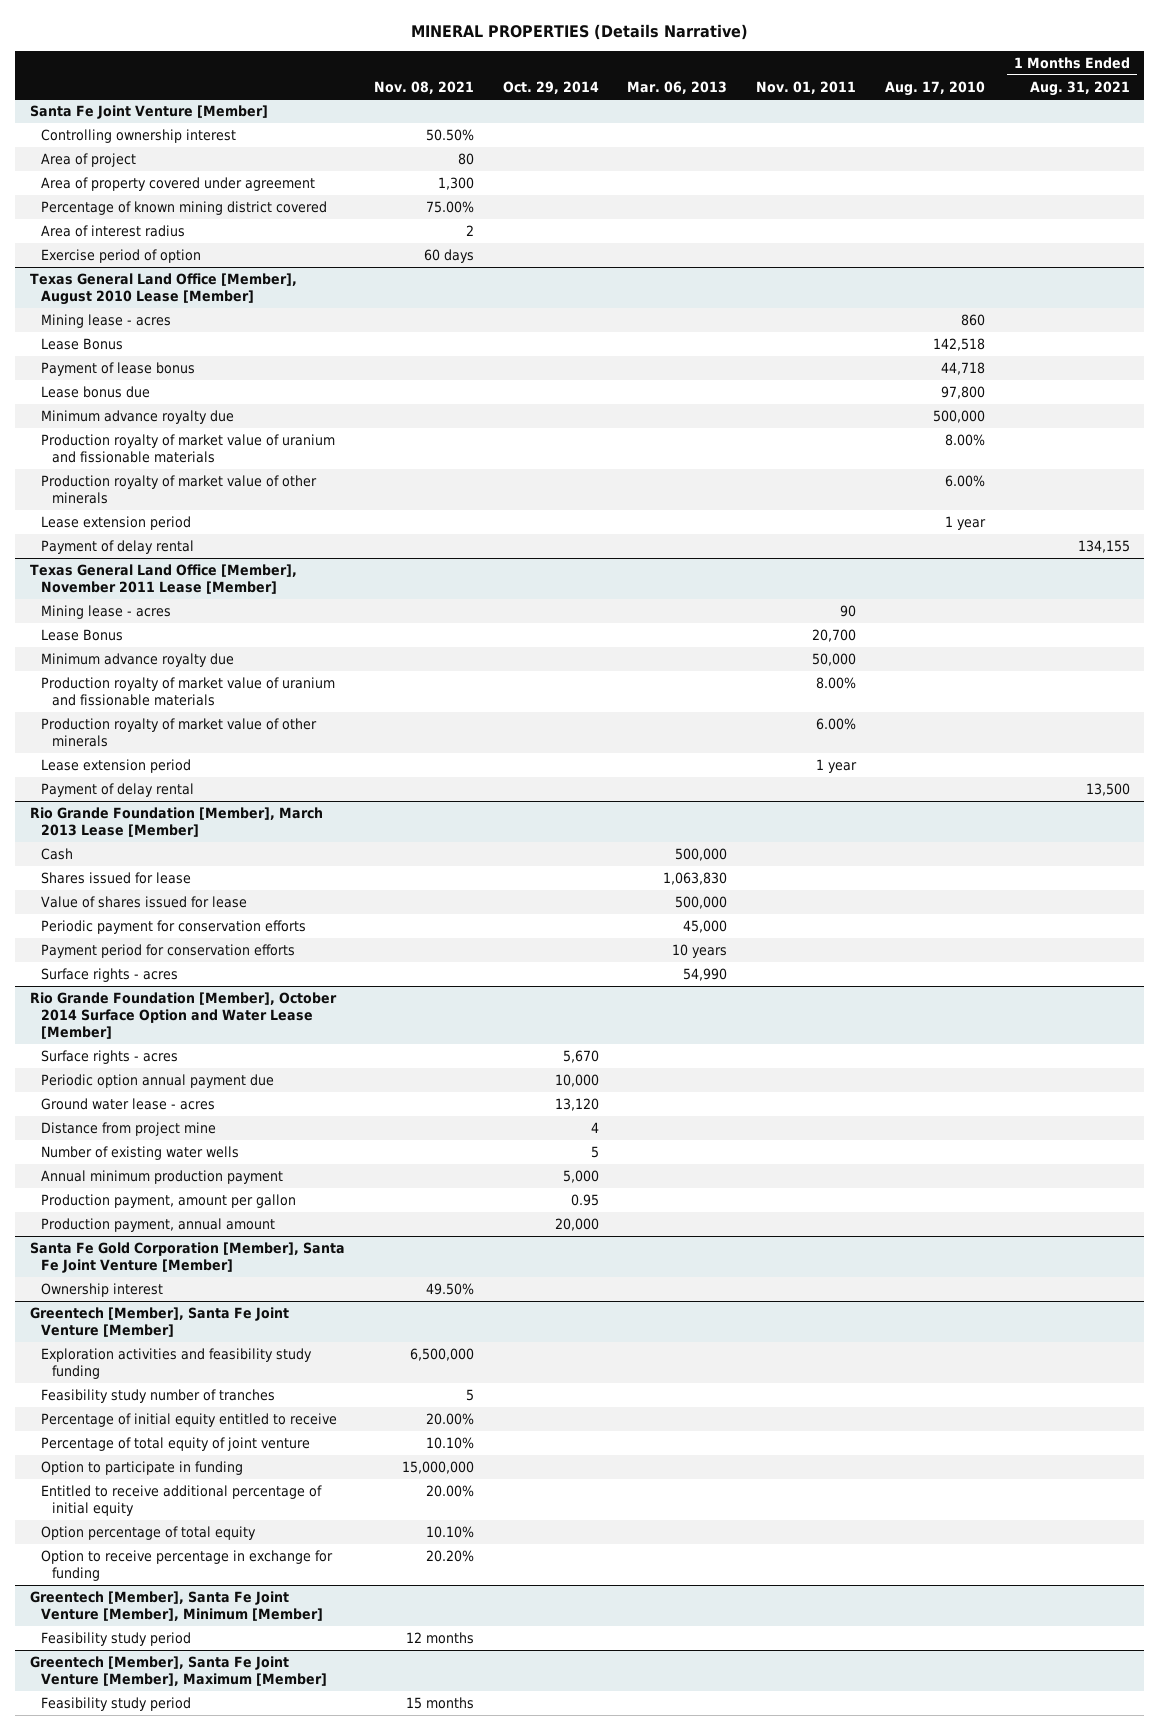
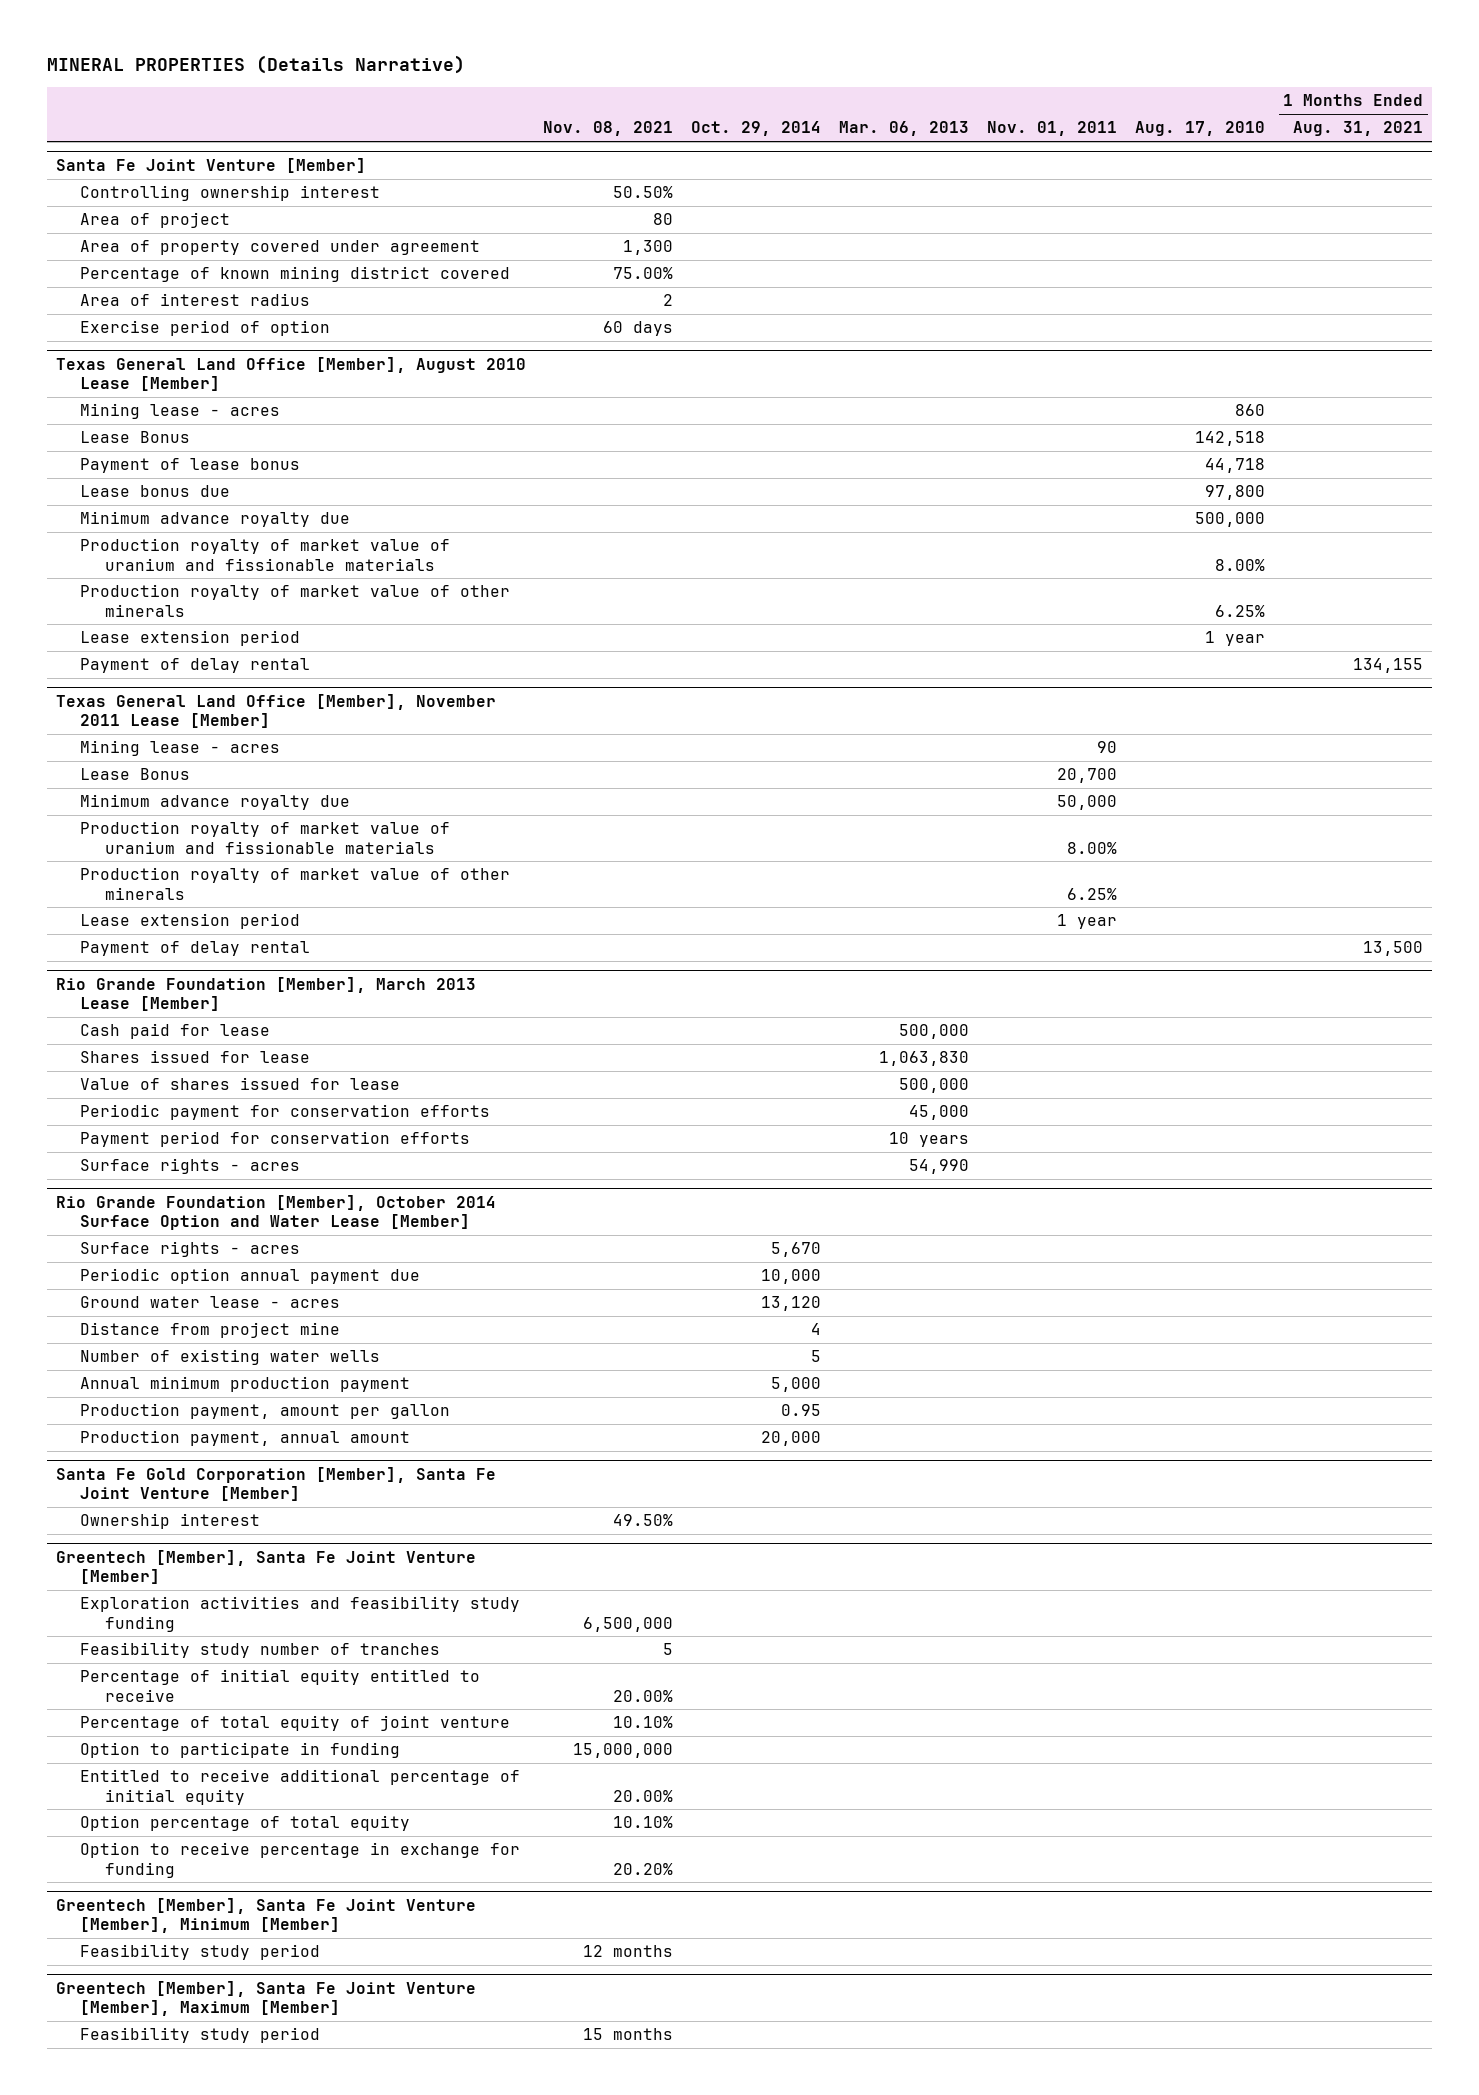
[945,474,986,487] 6.00% -> [1215,604,1266,617] 6.25%
[816,717,857,730] 6.00% -> [1067,887,1118,900] 6.25%
[41,847,74,860] Cash -> [80,1023,271,1040] Cash paid for lease

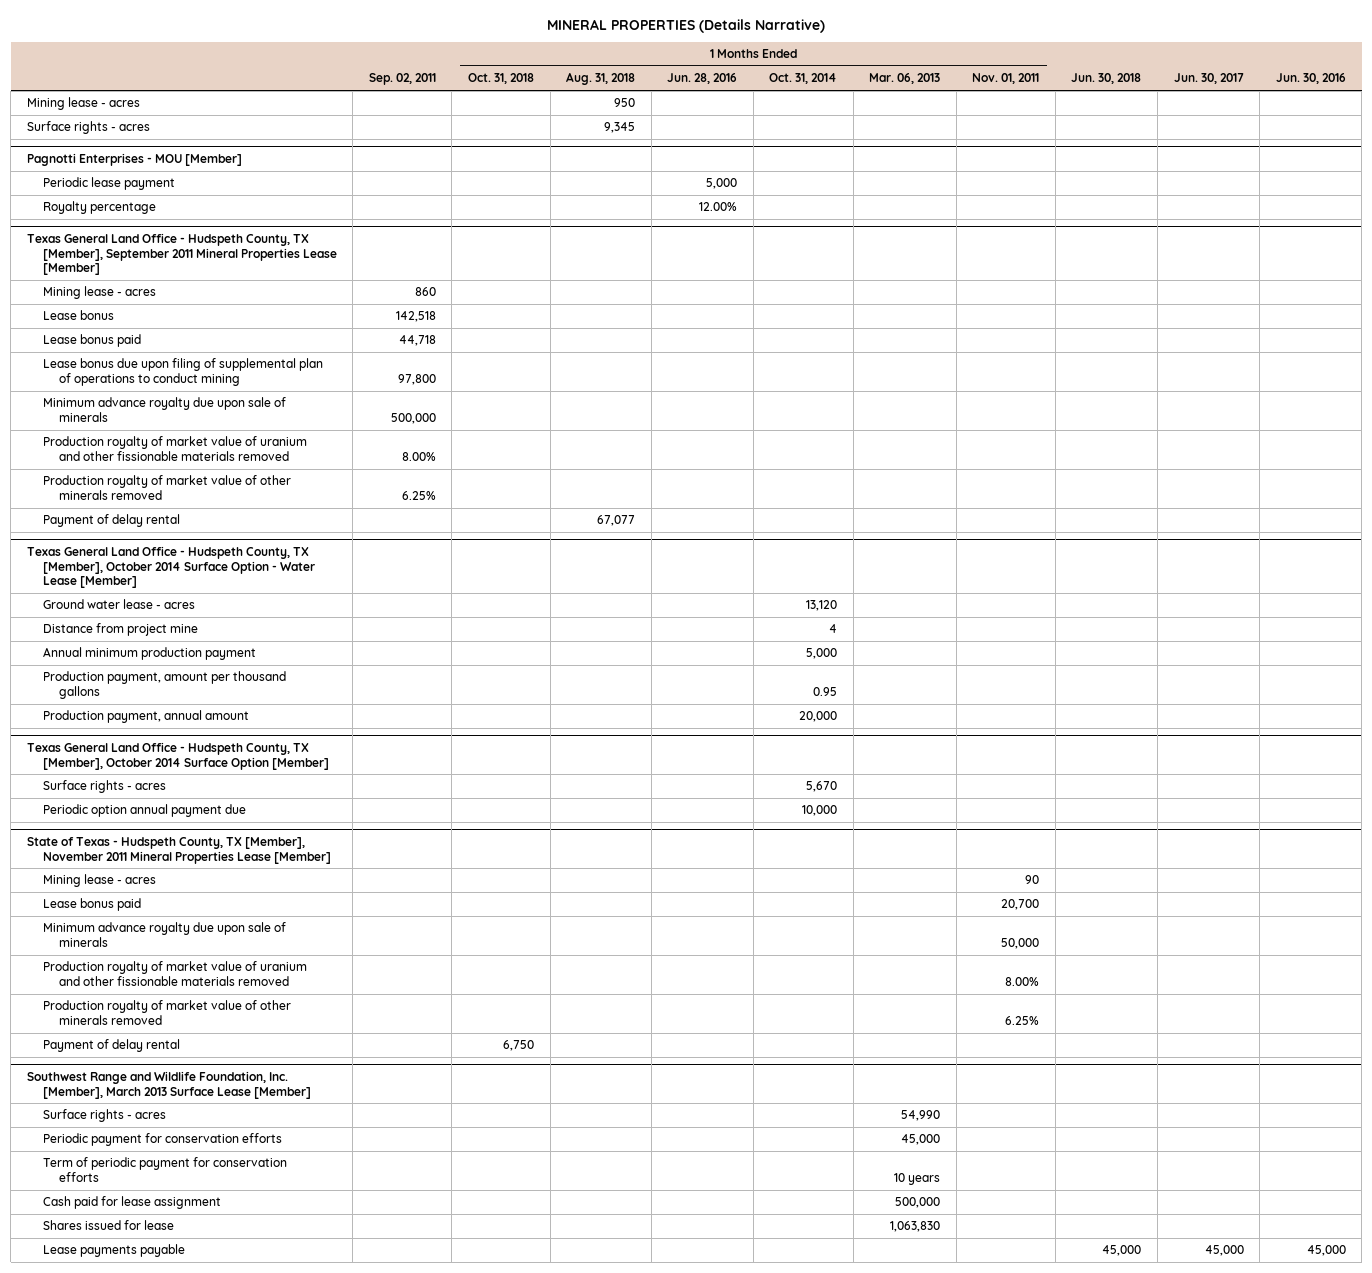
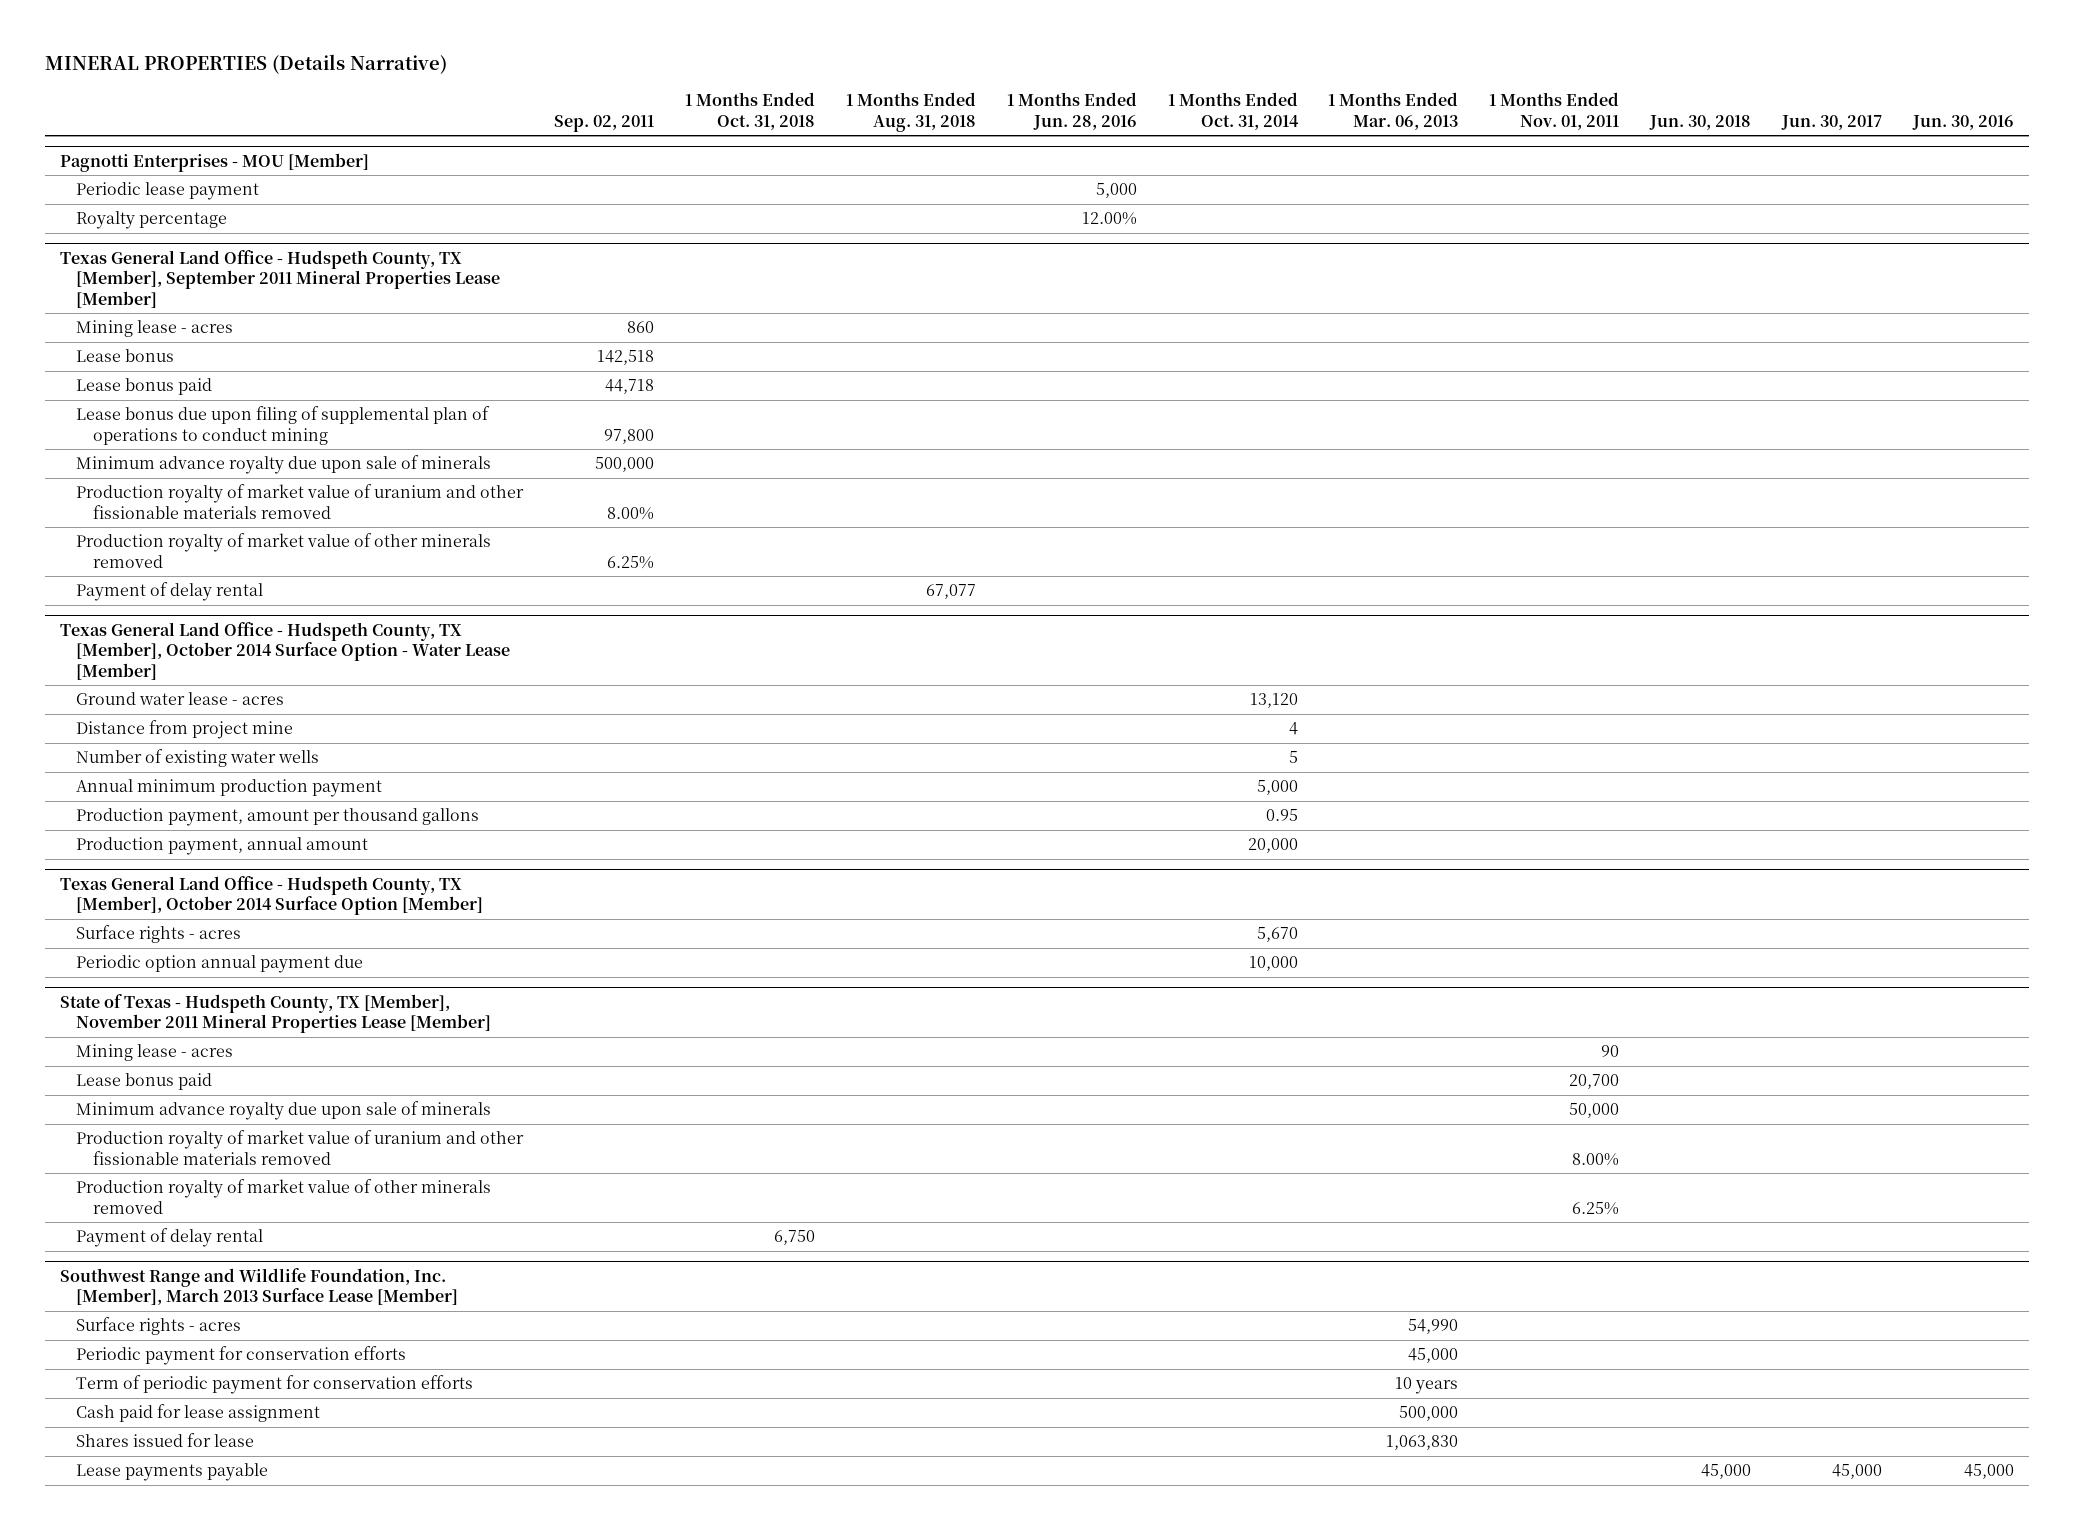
[26,97,140,111] Mining lease - acres -> none
[26,121,150,135] Surface rights - acres -> none
none -> [76,749,320,768] Number of existing water wells

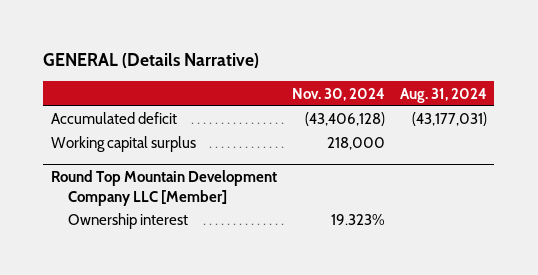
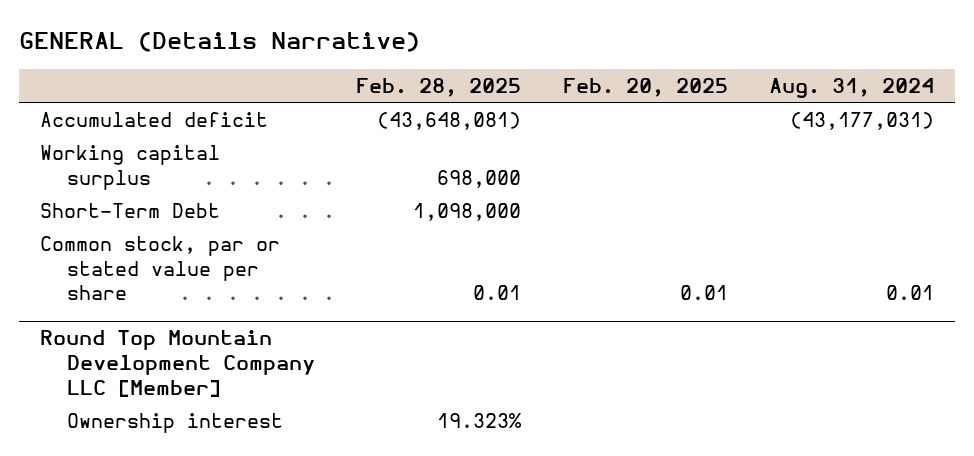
[291,87,385,101] Nov. 30, 2024 -> none
none -> [356,77,522,97] Feb. 28, 2025
none -> [562,77,728,97] Feb. 20, 2025
none -> [39,202,220,218] Short-Term Debt
none -> [39,235,280,301] Common stock, par or stated value per share

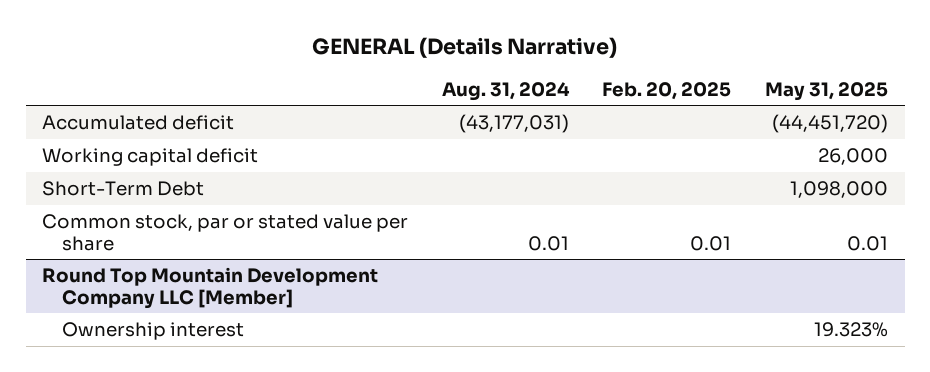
[356,77,522,97] Feb. 28, 2025 -> none
none -> [764,81,888,101] May 31, 2025
[39,144,220,190] Working capital surplus -> [42,148,259,167] Working capital deficit

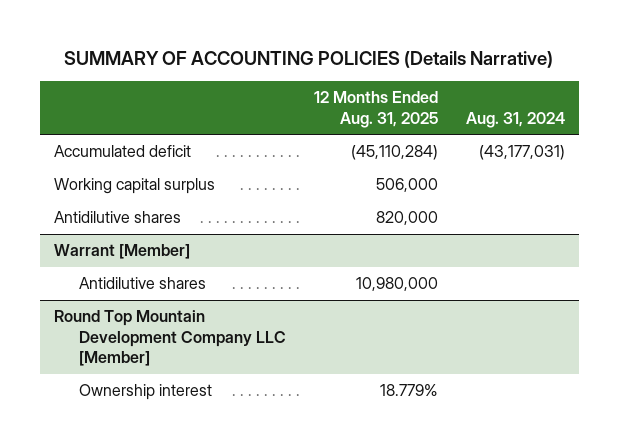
[312,37,618,59] GENERAL (Details Narrative) -> [64,51,554,69] SUMMARY OF ACCOUNTING POLICIES (Details Narrative)
[602,81,732,100] Feb. 20, 2025 -> none
[764,81,888,101] May 31, 2025 -> none
none -> [313,91,438,128] 12 Months Ended Aug. 31, 2025
[42,181,205,197] Short-Term Debt -> none
[42,214,409,251] Common stock, par or stated value per share -> none
[42,148,259,167] Working capital deficit -> [54,178,216,195] Working capital surplus
none -> [54,211,182,224] Antidilutive shares
none -> [54,244,191,260] Warrant [Member]
none -> [78,277,206,290] Antidilutive shares

